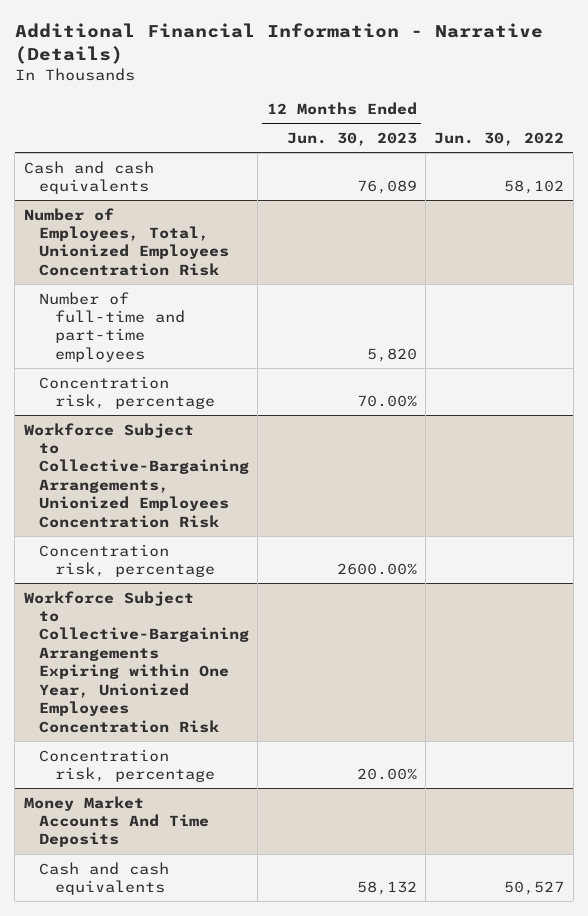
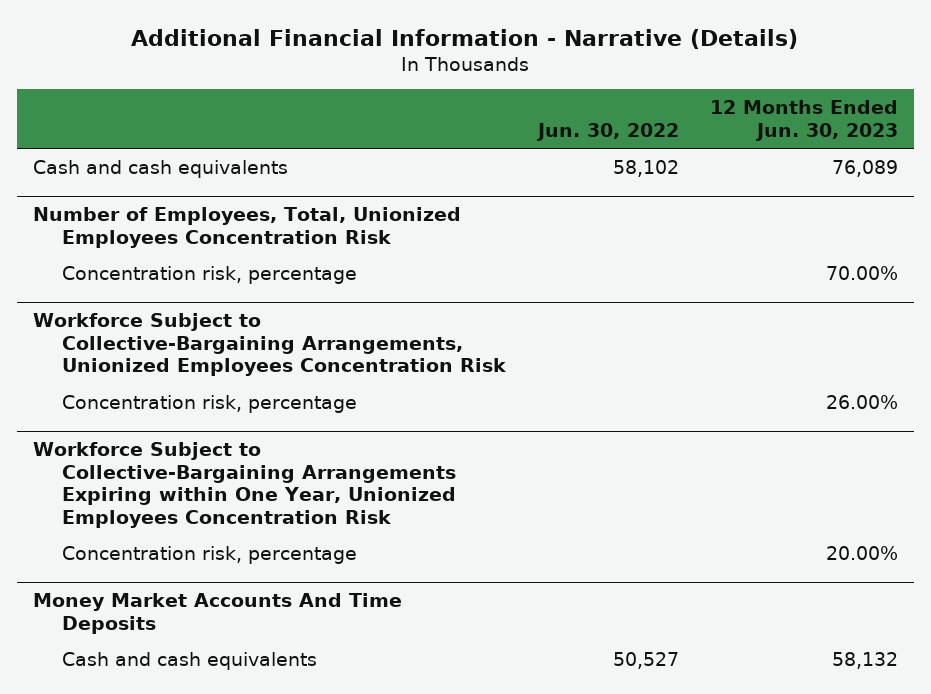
[39,291,185,362] Number of full-time and part-time employees -> none
[336,563,417,576] 2600.00% -> [825,394,898,409] 26.00%

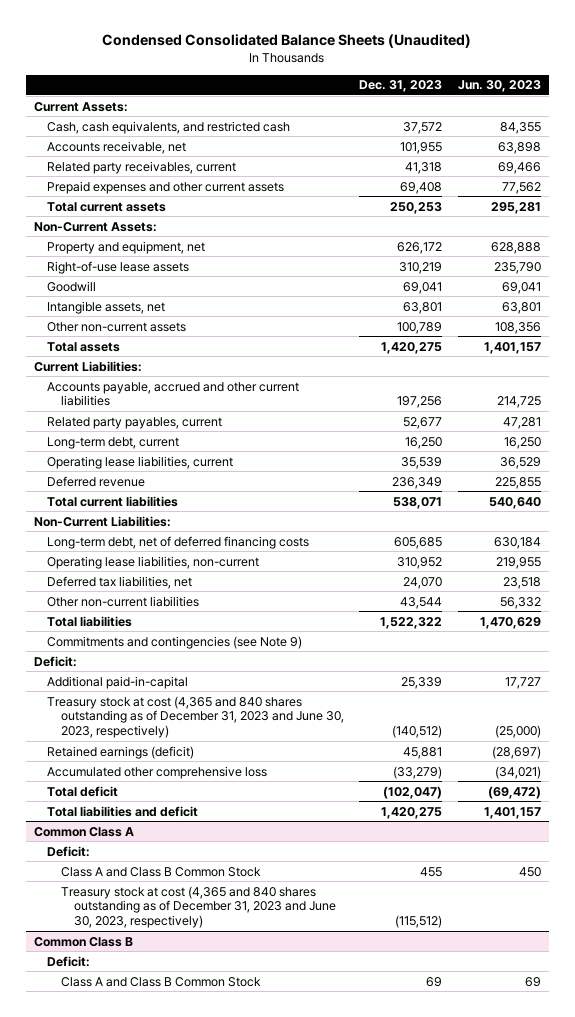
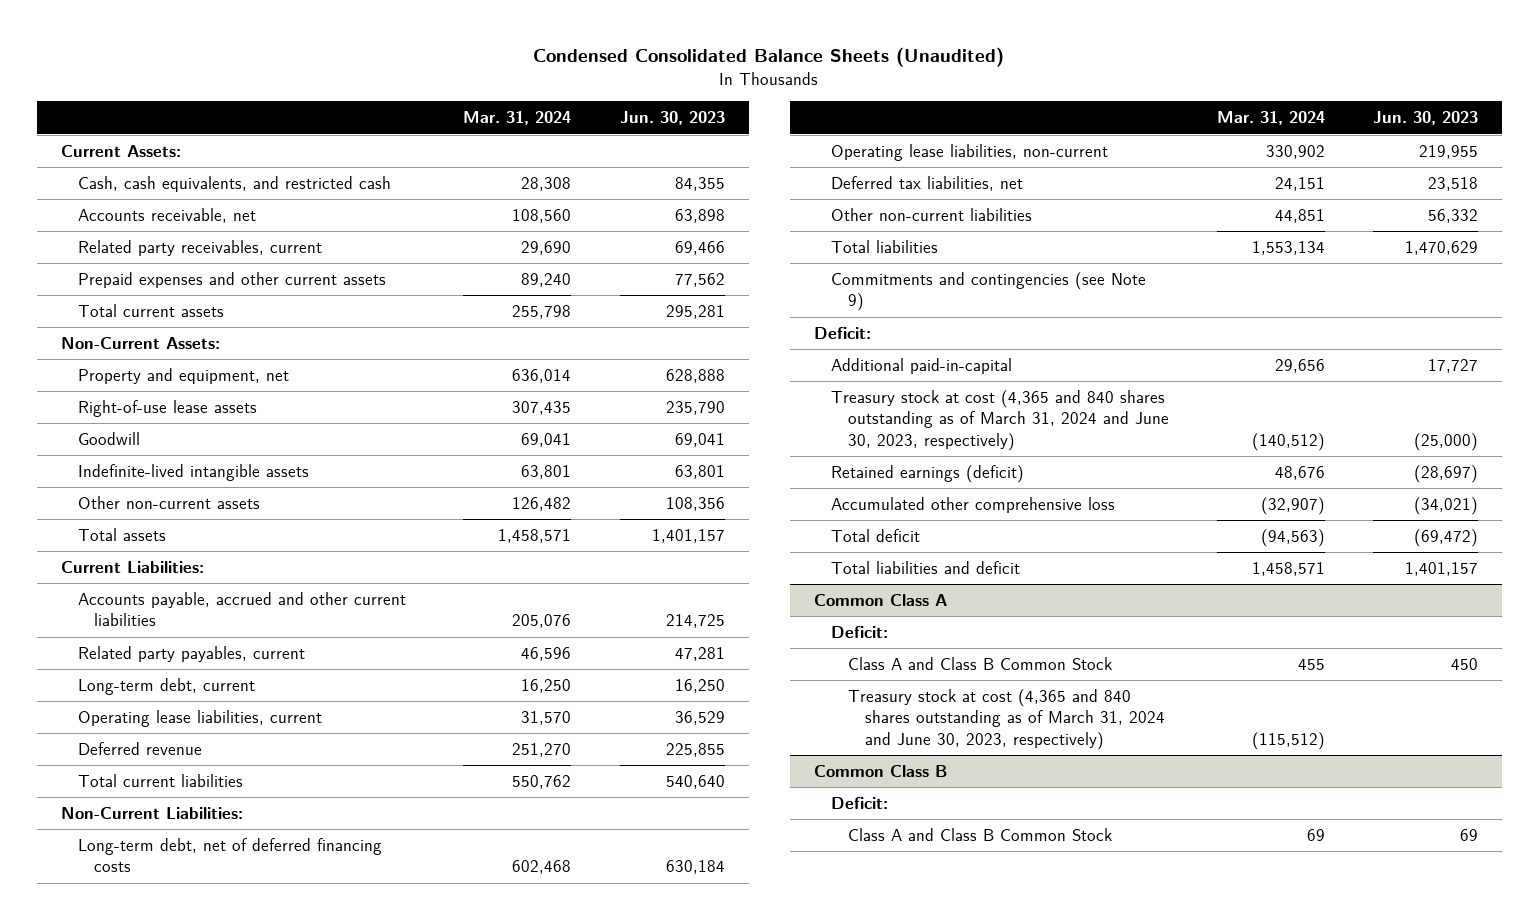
[359,80,443,93] Dec. 31, 2023 -> none
none -> [463,111,572,126] Mar. 31, 2024
[47,300,166,314] Intangible assets, net -> [77,464,309,482] Indefinite-lived intangible assets
[47,695,344,738] Treasury stock at cost (4,365 and 840 shares outstanding as of December 31, 2023 and June 30, 2023, respectively) -> [830,390,1169,451] Treasury stock at cost (4,365 and 840 shares outstanding as of March 31, 2024 and June 30, 2023, respectively)
[60,885,337,928] Treasury stock at cost (4,365 and 840 shares outstanding as of December 31, 2023 and June 30, 2023, respectively) -> [847,689,1165,750] Treasury stock at cost (4,365 and 840 shares outstanding as of March 31, 2024 and June 30, 2023, respectively)

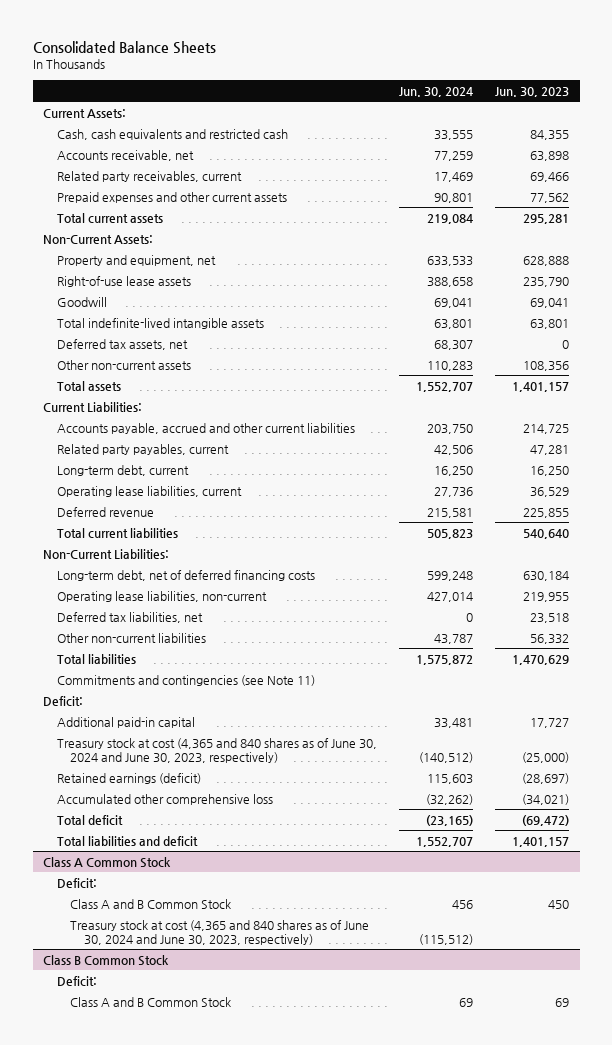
[533,47,1005,68] Condensed Consolidated Balance Sheets (Unaudited) -> [32,40,216,54] Consolidated Balance Sheets
[463,111,572,126] Mar. 31, 2024 -> none
none -> [398,86,473,97] Jun. 30, 2024
[77,176,391,193] Cash, cash equivalents, and restricted cash -> [56,128,288,140] Cash, cash equivalents and restricted cash
[77,464,309,482] Indefinite-lived intangible assets -> [56,317,264,329] Total indefinite-lived intangible assets
none -> [56,338,188,350] Deferred tax assets, net
[830,272,1146,312] Commitments and contingencies (see Note 9) -> [56,674,315,686] Commitments and contingencies (see Note 11)
[830,358,1012,375] Additional paid-in-capital -> [56,716,195,728] Additional paid-in capital
[830,390,1169,451] Treasury stock at cost (4,365 and 840 shares outstanding as of March 31, 2024 and June 30, 2023, respectively) -> [56,737,377,764] Treasury stock at cost (4,365 and 840 shares as of June 30, 2024 and June 30, 2023, respectively)
[814,594,948,607] Common Class A -> [43,856,172,868] Class A Common Stock
[847,657,1112,671] Class A and Class B Common Stock -> [70,898,232,909] Class A and B Common Stock
[847,689,1165,750] Treasury stock at cost (4,365 and 840 shares outstanding as of March 31, 2024 and June 30, 2023, respectively) -> [70,919,370,946] Treasury stock at cost (4,365 and 840 shares as of June 30, 2024 and June 30, 2023, respectively)
[814,765,948,778] Common Class B -> [43,954,170,966] Class B Common Stock
[847,828,1112,842] Class A and Class B Common Stock -> [70,996,232,1007] Class A and B Common Stock

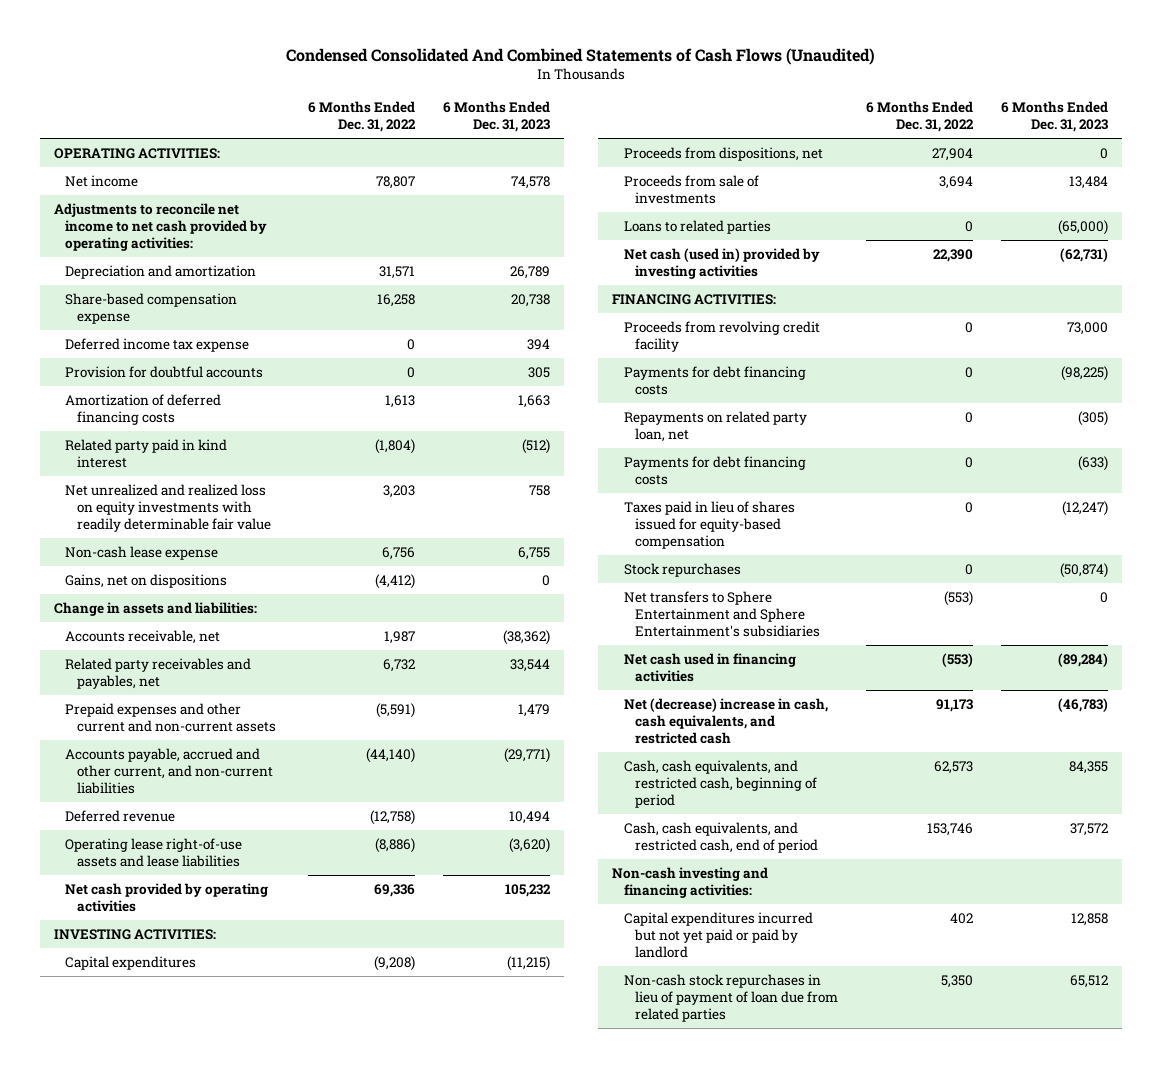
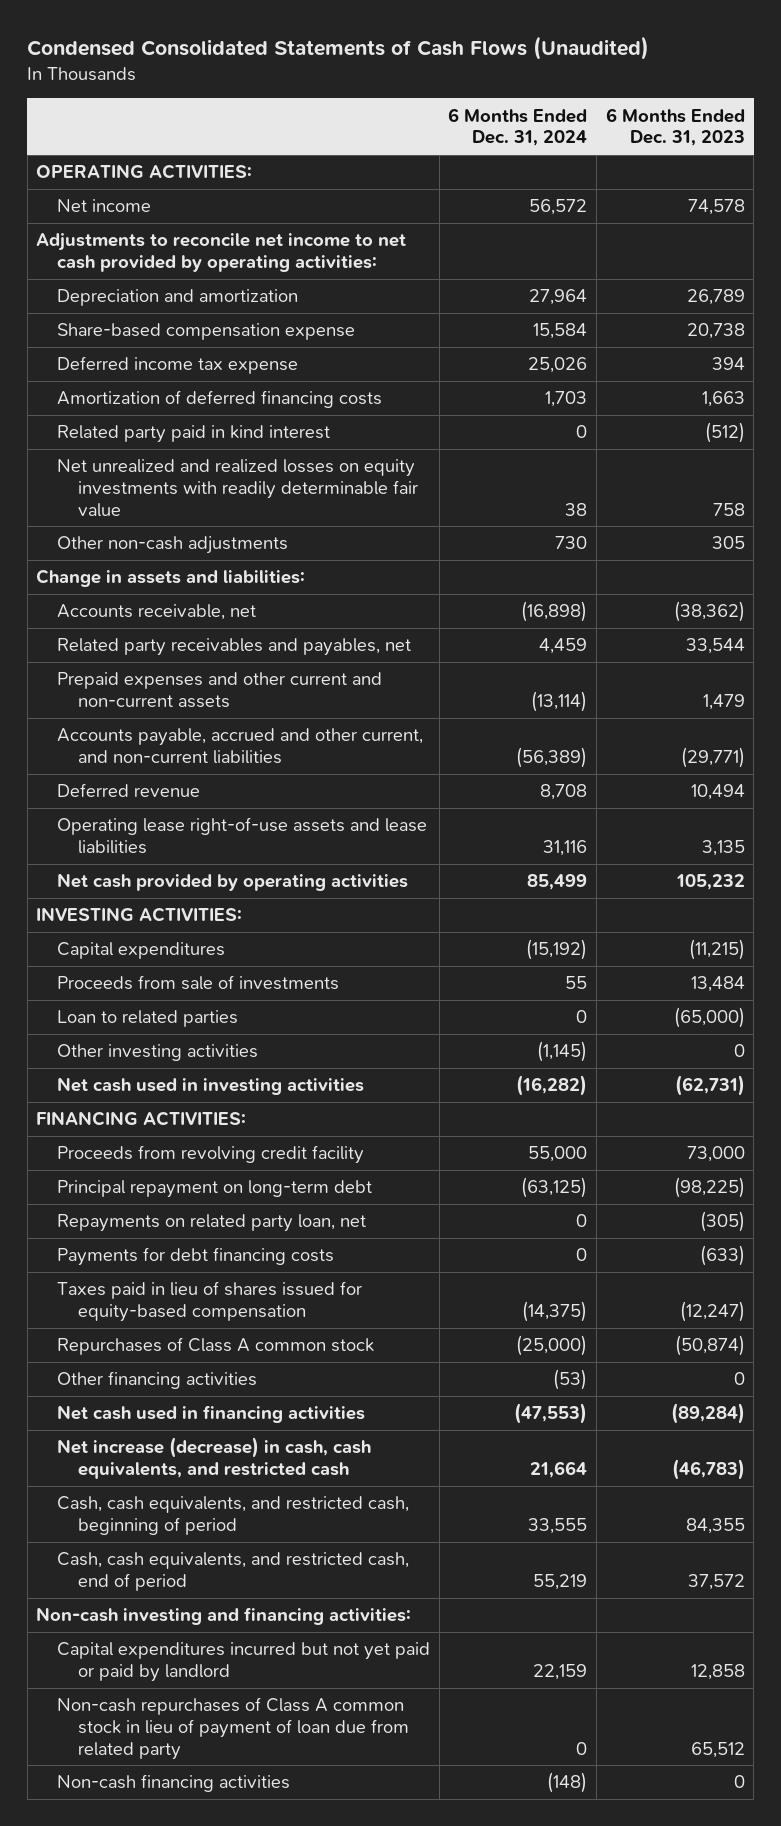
[285,47,875,65] Condensed Consolidated And Combined Statements of Cash Flows (Unaudited) -> [27,36,650,61] Condensed Consolidated Statements of Cash Flows (Unaudited)
[307,100,416,133] 6 Months Ended Dec. 31, 2022 -> none
none -> [448,107,588,147] 6 Months Ended Dec. 31, 2024
[65,365,264,378] Provision for doubtful accounts -> none
[65,545,219,560] Non-cash lease expense -> none
[65,573,228,588] Gains, net on dispositions -> none
[65,483,271,533] Net unrealized and realized loss on equity investments with readily determinable fair value -> [57,459,418,517] Net unrealized and realized losses on equity investments with readily determinable fair value
none -> [57,536,289,555] Other non-cash adjustments
[508,837,550,853] (3,620) -> [701,839,745,856] 3,135
[623,146,823,161] Proceeds from dispositions, net -> none
[623,219,771,234] Loans to related parties -> [57,1010,239,1028] Loan to related parties
none -> [57,1044,259,1062] Other investing activities
[623,247,820,279] Net cash (used in) provided by investing activities -> [57,1077,365,1096] Net cash used in investing activities
[623,365,806,395] Payments for debt financing costs -> [57,1180,373,1199] Principal repayment on long-term debt
[623,590,821,638] Net transfers to Sphere Entertainment and Sphere Entertainment's subsidiaries -> none
[623,562,741,577] Stock repurchases -> [57,1337,375,1356] Repurchases of Class A common stock
none -> [57,1371,258,1390] Other financing activities
[623,697,828,745] Net (decrease) increase in cash, cash equivalents, and restricted cash -> [57,1437,372,1479] Net increase (decrease) in cash, cash equivalents, and restricted cash
[623,973,839,1023] Non-cash stock repurchases in lieu of payment of loan due from related parties -> [57,1697,409,1760] Non-cash repurchases of Class A common stock in lieu of payment of loan due from related party
none -> [57,1774,291,1793] Non-cash financing activities

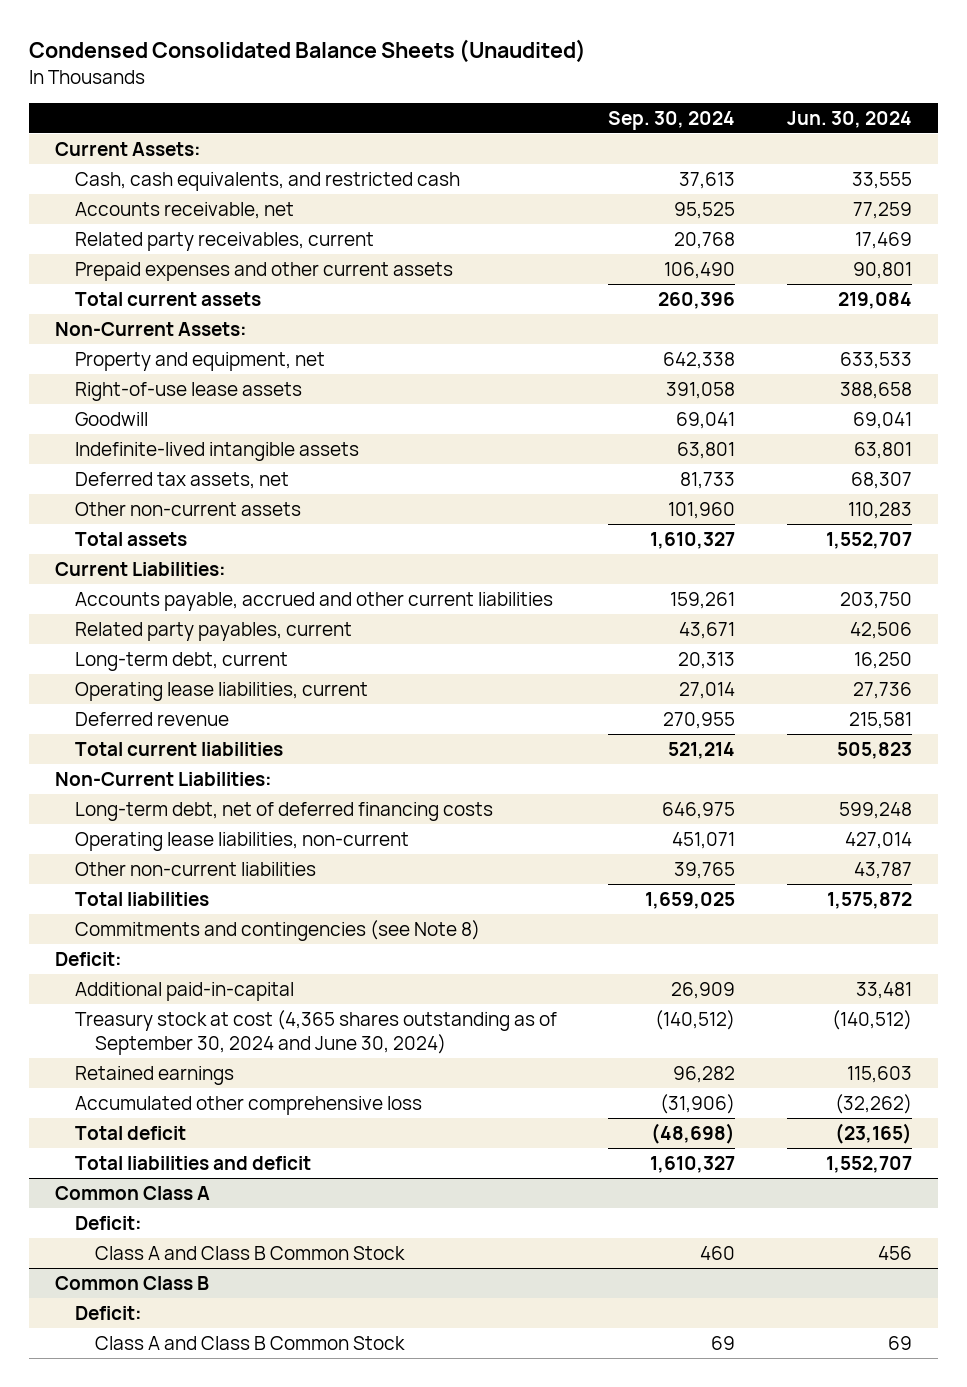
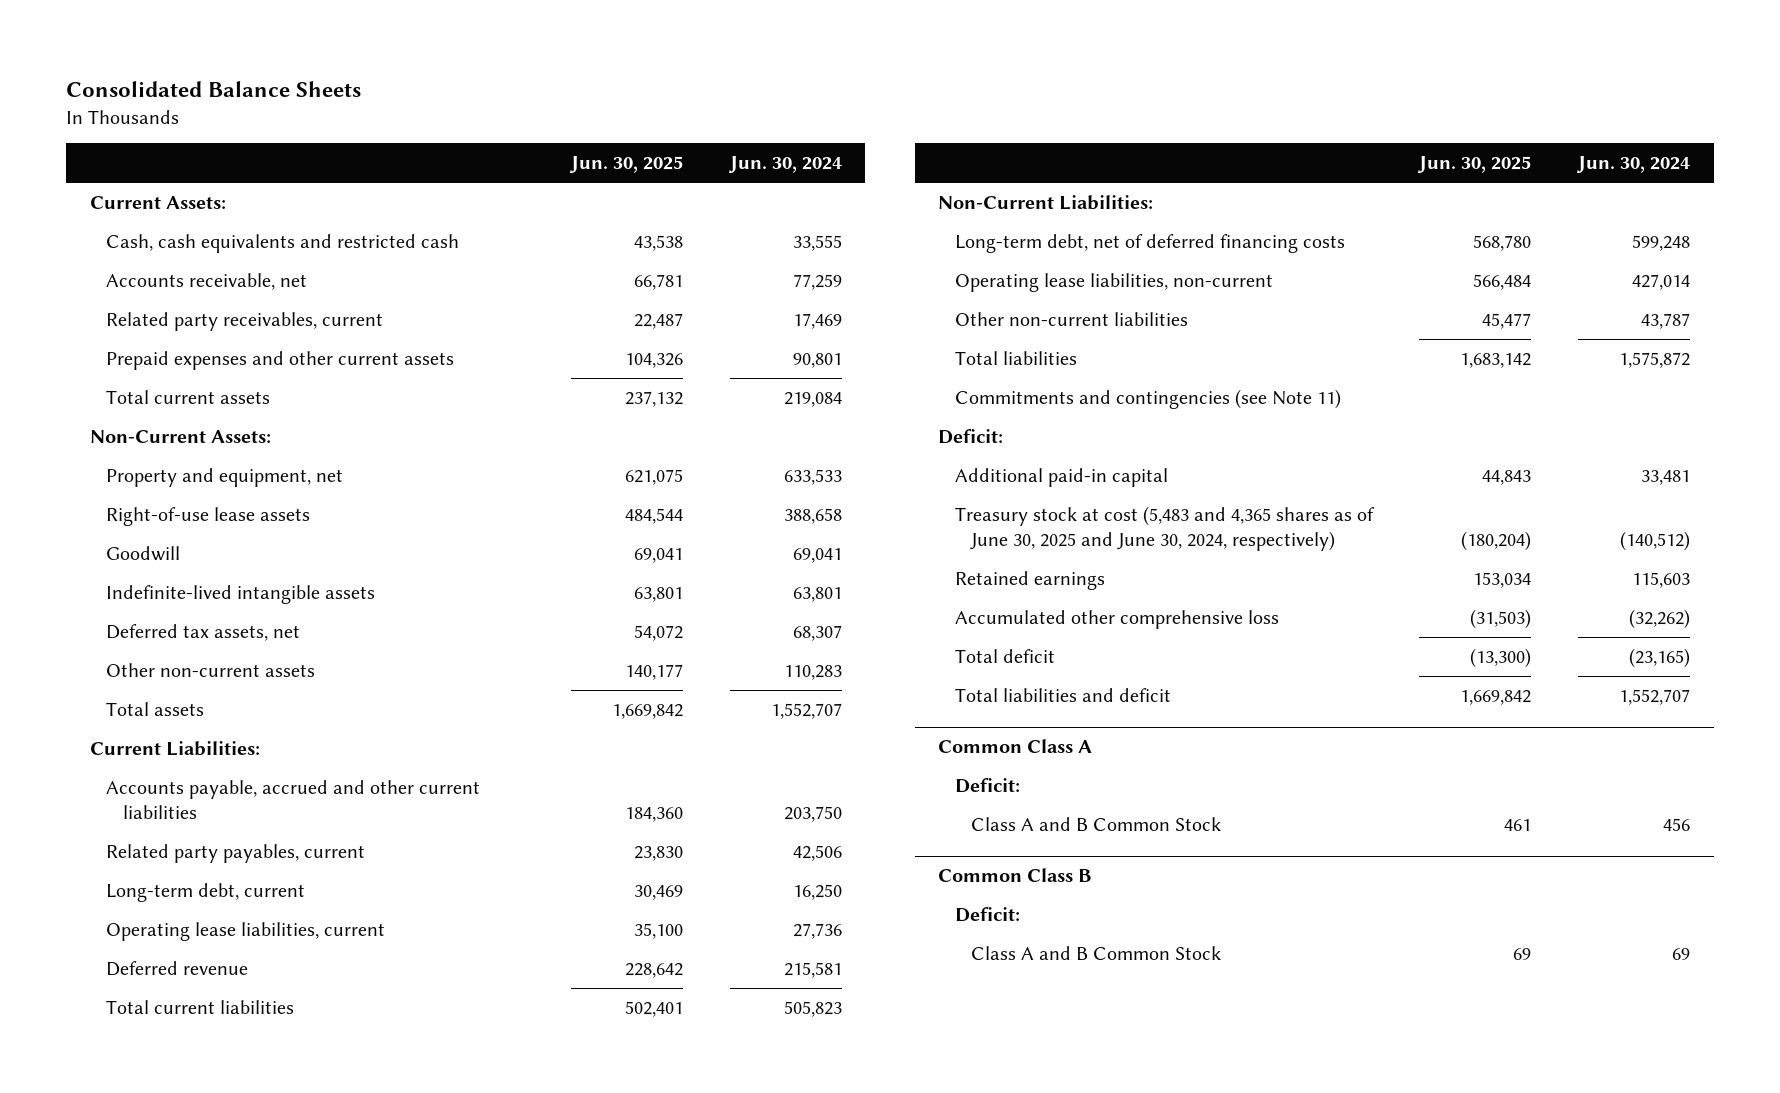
[29,39,587,64] Condensed Consolidated Balance Sheets (Unaudited) -> [66,81,362,98] Consolidated Balance Sheets
[608,110,736,130] Sep. 30, 2024 -> none
none -> [569,156,684,174] Jun. 30, 2025
[74,171,460,191] Cash, cash equivalents, and restricted cash -> [106,233,460,253] Cash, cash equivalents and restricted cash
[74,919,480,941] Commitments and contingencies (see Note 8) -> [954,388,1341,409] Commitments and contingencies (see Note 11)
[74,981,294,1001] Additional paid-in-capital -> [954,467,1168,487] Additional paid-in capital
[74,1009,557,1055] Treasury stock at cost (4,365 shares outstanding as of September 30, 2024 and June 30, 2024) -> [954,505,1375,551] Treasury stock at cost (5,483 and 4,365 shares as of June 30, 2025 and June 30, 2024, respectively)
[94,1245,405,1260] Class A and Class B Common Stock -> [971,816,1222,831] Class A and B Common Stock
[94,1335,405,1350] Class A and Class B Common Stock -> [971,945,1222,960] Class A and B Common Stock

